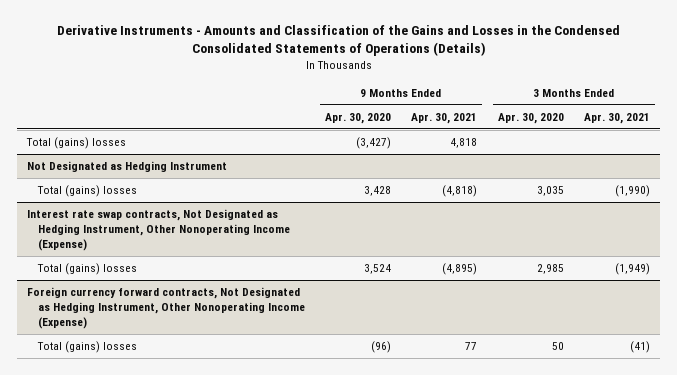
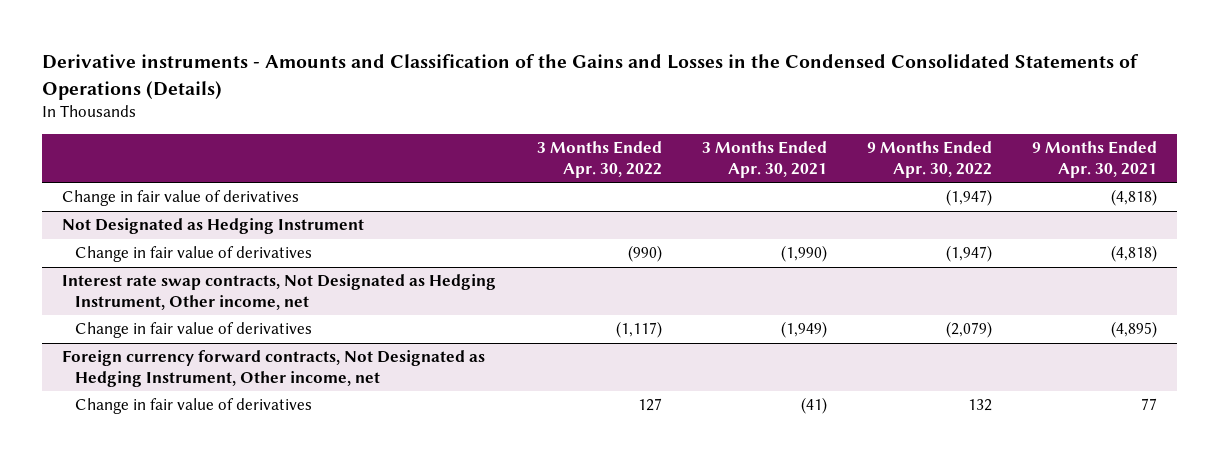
[56,25,620,57] Derivative Instruments - Amounts and Classification of the Gains and Losses in the Condensed Consolidated Statements of Operations (Details) -> [42,54,1140,100] Derivative instruments - Amounts and Classification of the Gains and Losses in the Condensed Consolidated Statements of Operations (Details)
[325,112,392,124] Apr. 30, 2020 -> none
[497,112,564,124] Apr. 30, 2020 -> none
none -> [536,141,662,179] 3 Months Ended Apr. 30, 2022
none -> [866,141,992,179] 9 Months Ended Apr. 30, 2022
[26,137,127,150] Total (gains) losses -> none
none -> [62,190,300,207] Change in fair value of derivatives
[36,185,137,198] Total (gains) losses -> [74,246,312,263] Change in fair value of derivatives
[27,209,290,252] Interest rate swap contracts, Not Designated as Hedging Instrument, Other Nonoperating Income (Expense) -> [62,274,497,310] Interest rate swap contracts, Not Designated as Hedging Instrument, Other income, net
[36,263,137,276] Total (gains) losses -> [74,322,312,339] Change in fair value of derivatives
[27,287,305,330] Foreign currency forward contracts, Not Designated as Hedging Instrument, Other Nonoperating Income (Expense) -> [62,350,486,387] Foreign currency forward contracts, Not Designated as Hedging Instrument, Other income, net
[36,341,137,354] Total (gains) losses -> [74,398,312,415] Change in fair value of derivatives

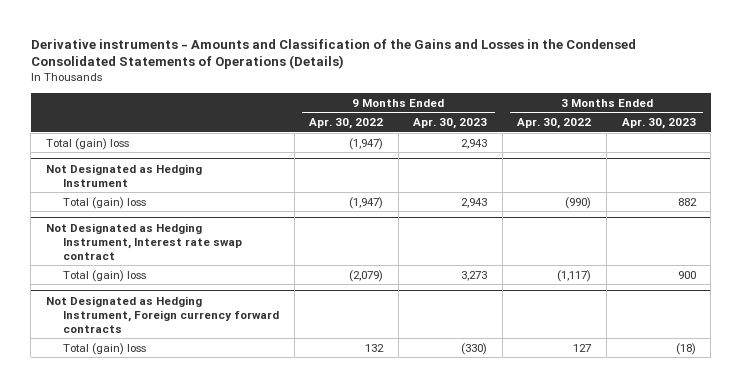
[701,141,827,179] 3 Months Ended Apr. 30, 2021 -> none
[1031,141,1157,179] 9 Months Ended Apr. 30, 2021 -> none
none -> [413,118,488,130] Apr. 30, 2023
none -> [621,118,696,130] Apr. 30, 2023
[62,190,300,207] Change in fair value of derivatives -> [45,137,129,150] Total (gain) loss
[74,246,312,263] Change in fair value of derivatives -> [63,196,147,209] Total (gain) loss
[62,274,497,310] Interest rate swap contracts, Not Designated as Hedging Instrument, Other income, net -> [45,222,243,260] Not Designated as Hedging Instrument, Interest rate swap contract
[74,322,312,339] Change in fair value of derivatives -> [63,269,147,282] Total (gain) loss
[62,350,486,387] Foreign currency forward contracts, Not Designated as Hedging Instrument, Other income, net -> [45,295,280,333] Not Designated as Hedging Instrument, Foreign currency forward contracts
[74,398,312,415] Change in fair value of derivatives -> [63,342,147,355] Total (gain) loss

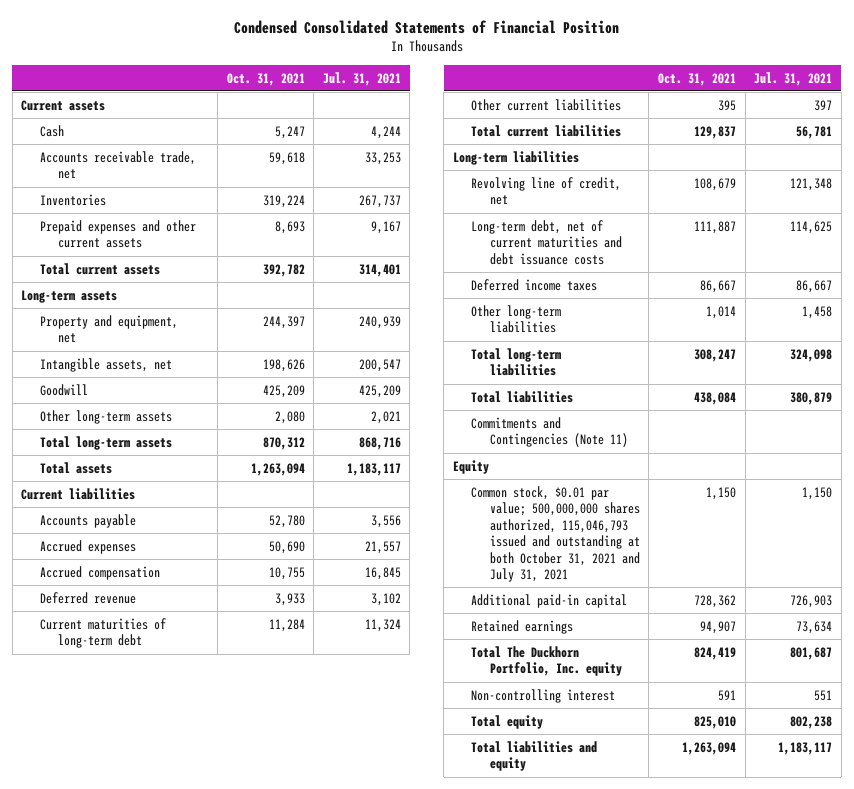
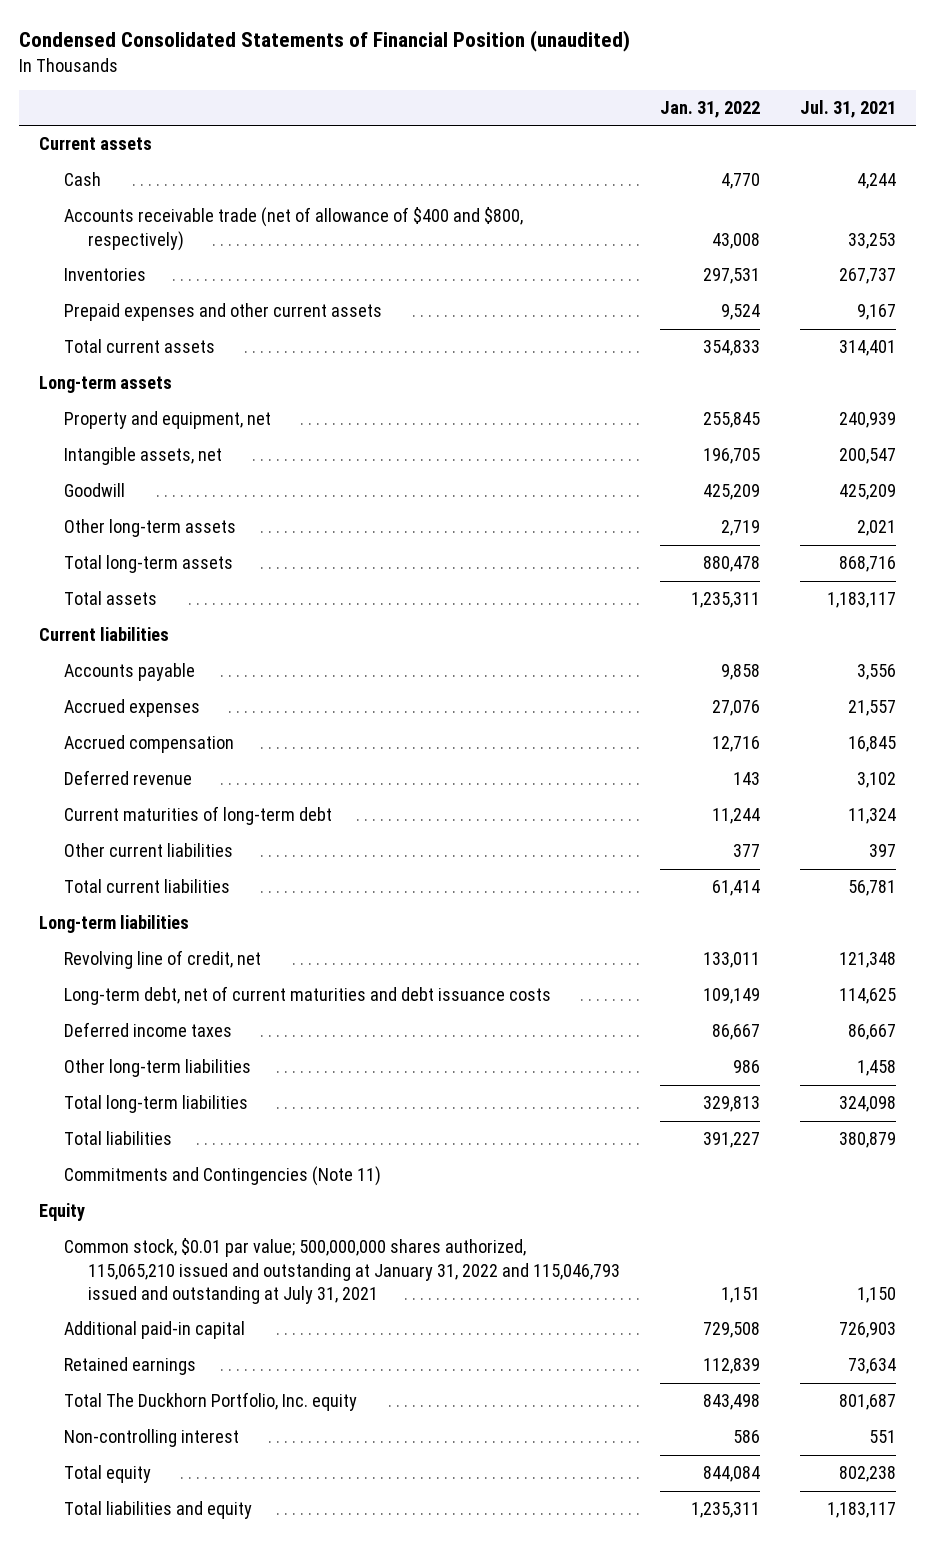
[233,20,619,35] Condensed Consolidated Statements of Financial Position -> [18,30,630,53] Condensed Consolidated Statements of Financial Position (unaudited)
[226,72,305,86] Oct. 31, 2021 -> none
none -> [660,100,761,118] Jan. 31, 2022
[39,150,196,180] Accounts receivable trade, net -> [63,207,523,251] Accounts receivable trade (net of allowance of $400 and $800, respectively)
[471,485,640,583] Common stock, $0.01 par value; 500,000,000 shares authorized, 115,046,793 issued and outstanding at both October 31, 2021 and July 31, 2021 -> [63,1238,621,1304] Common stock, $0.01 par value; 500,000,000 shares authorized, 115,065,210 issued and outstanding at January 31, 2022 and 115,046,793 issued and outstanding at July 31, 2021

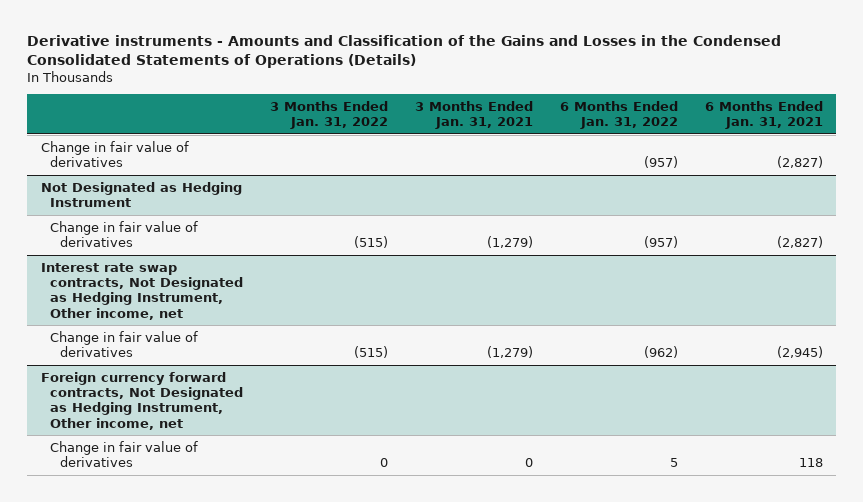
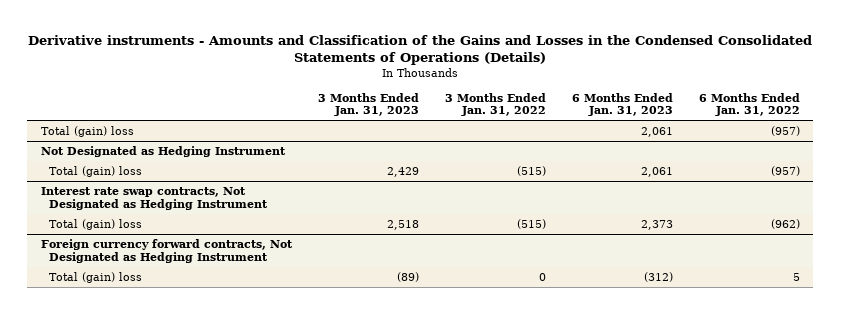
[414,100,533,129] 3 Months Ended Jan. 31, 2021 -> none
[704,100,823,129] 6 Months Ended Jan. 31, 2021 -> none
none -> [317,92,419,117] 3 Months Ended Jan. 31, 2023
none -> [572,92,674,117] 6 Months Ended Jan. 31, 2023
[40,140,189,167] Change in fair value of derivatives -> [40,126,134,138] Total (gain) loss
[50,220,199,247] Change in fair value of derivatives -> [48,166,142,178] Total (gain) loss
[40,262,244,320] Interest rate swap contracts, Not Designated as Hedging Instrument, Other income, net -> [40,187,268,210] Interest rate swap contracts, Not Designated as Hedging Instrument
[50,330,199,357] Change in fair value of derivatives -> [48,219,142,231] Total (gain) loss
[40,371,244,430] Foreign currency forward contracts, Not Designated as Hedging Instrument, Other income, net -> [40,239,293,263] Foreign currency forward contracts, Not Designated as Hedging Instrument
[50,440,199,467] Change in fair value of derivatives -> [48,272,142,284] Total (gain) loss

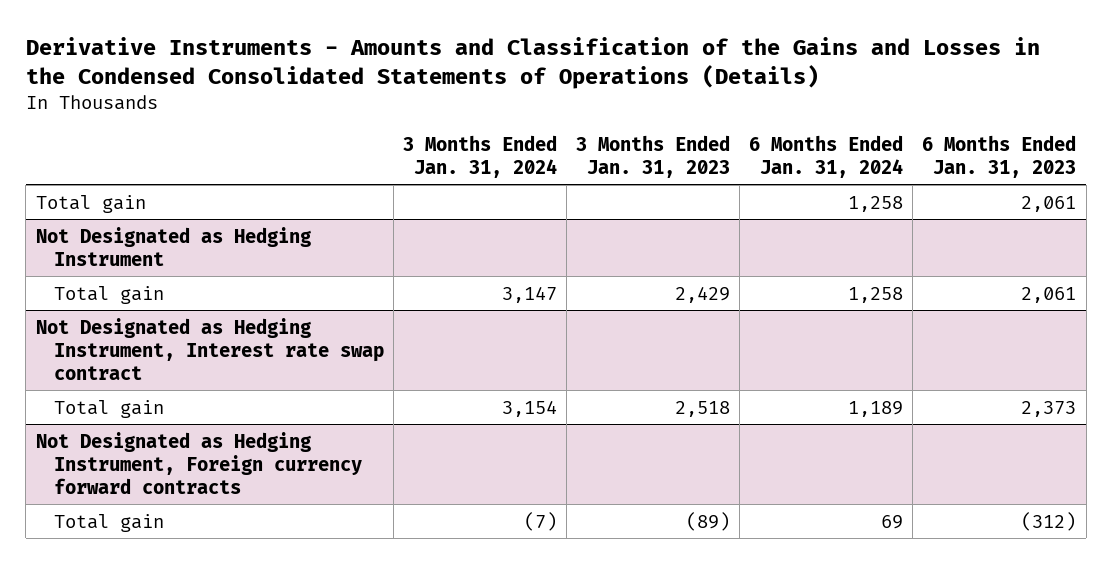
[28,34,813,65] Derivative instruments - Amounts and Classification of the Gains and Losses in the Condensed Consolidated Statements of Operations (Details) -> [25,36,1040,89] Derivative Instruments - Amounts and Classification of the Gains and Losses in the Condensed Consolidated Statements of Operations (Details)
[444,92,546,117] 3 Months Ended Jan. 31, 2022 -> none
[699,92,801,117] 6 Months Ended Jan. 31, 2022 -> none
none -> [402,134,557,178] 3 Months Ended Jan. 31, 2024
none -> [749,134,904,178] 6 Months Ended Jan. 31, 2024
[40,126,134,138] Total (gain) loss -> [35,194,146,213] Total gain
[48,166,142,178] Total (gain) loss -> [53,285,164,304] Total gain
[40,187,268,210] Interest rate swap contracts, Not Designated as Hedging Instrument -> [35,317,384,380] Not Designated as Hedging Instrument, Interest rate swap contract
[48,219,142,231] Total (gain) loss -> [53,399,164,418] Total gain
[40,239,293,263] Foreign currency forward contracts, Not Designated as Hedging Instrument -> [35,431,362,494] Not Designated as Hedging Instrument, Foreign currency forward contracts
[48,272,142,284] Total (gain) loss -> [53,513,164,532] Total gain

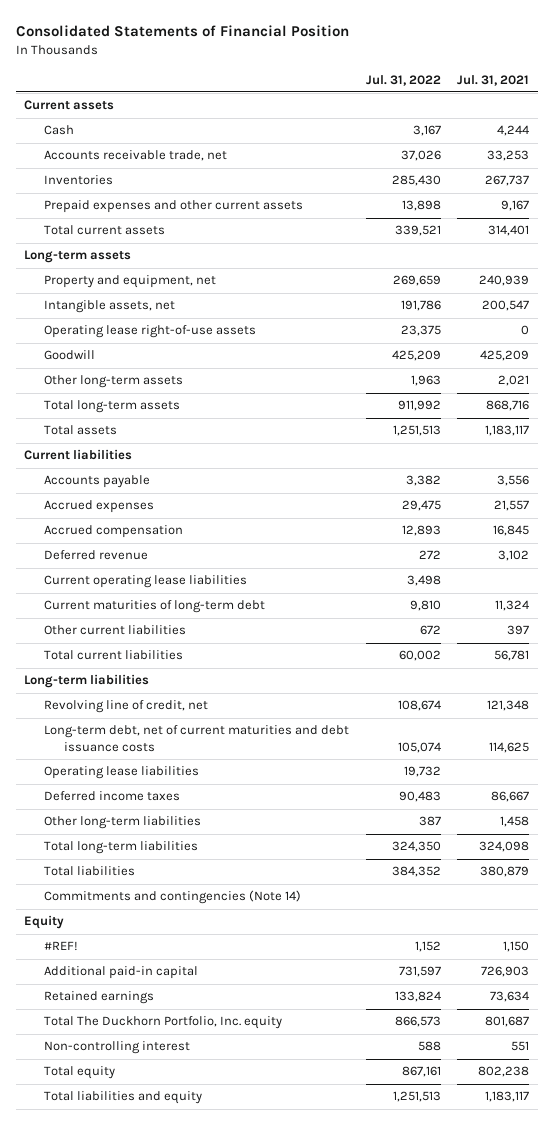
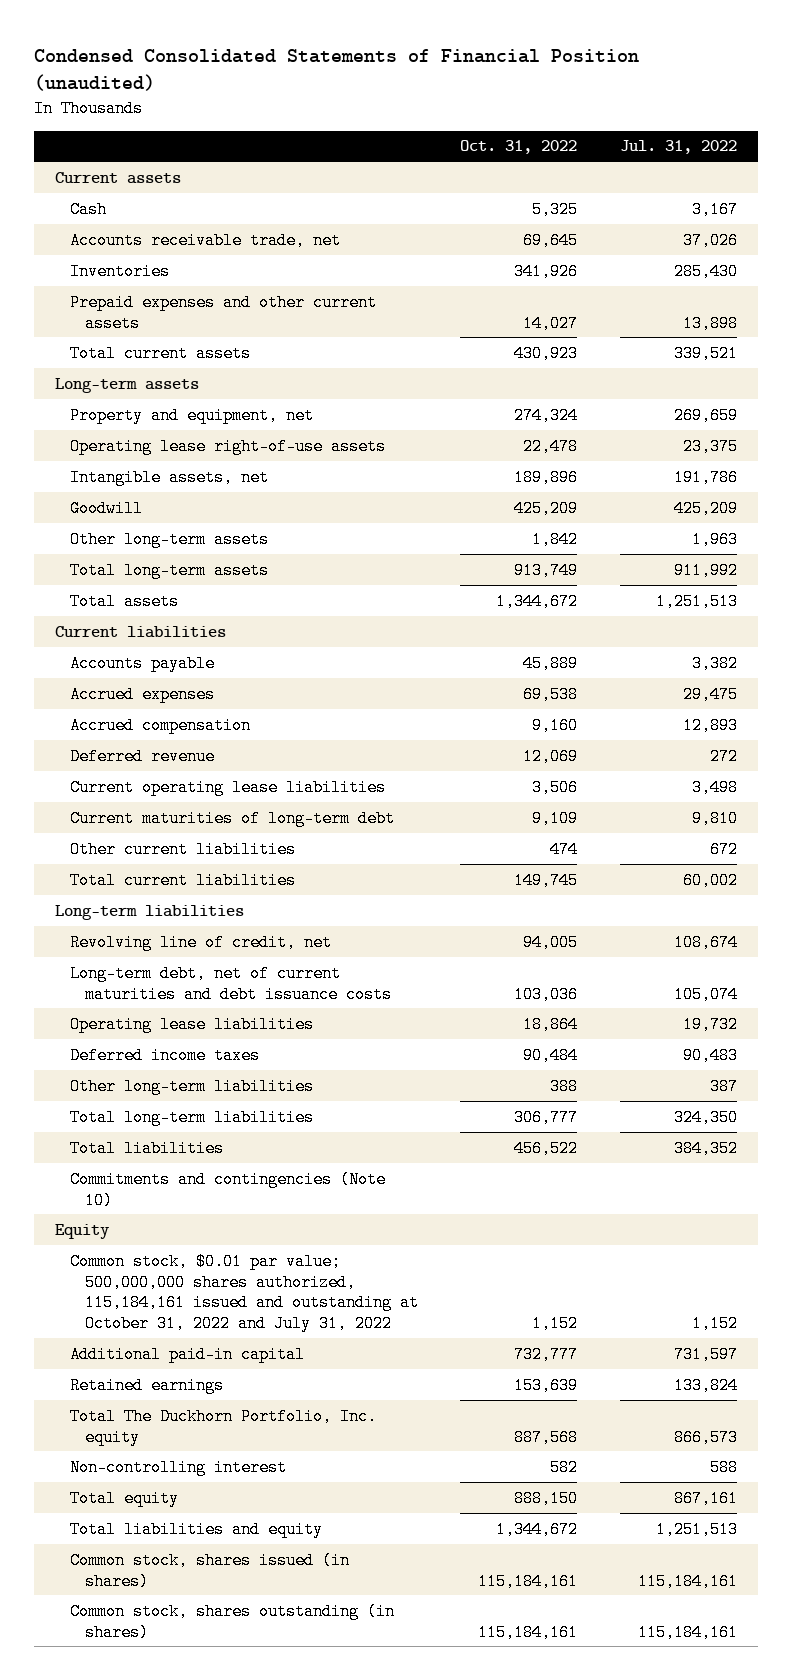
[16,25,350,38] Consolidated Statements of Financial Position -> [34,48,640,92] Condensed Consolidated Statements of Financial Position (unaudited)
[457,74,530,86] Jul. 31, 2021 -> none
none -> [460,140,578,155] Oct. 31, 2022
[44,300,176,314] Intangible assets, net -> [69,468,269,486] Intangible assets, net
[44,890,302,905] Commitments and contingencies (Note 14) -> [69,1170,386,1209] Commitments and contingencies (Note 10)
[44,941,79,952] #REF! -> [69,1252,419,1333] Common stock, $0.01 par value; 500,000,000 shares authorized, 115,184,161 issued and outstanding at October 31, 2022 and July 31, 2022
none -> [69,1551,350,1590] Common stock, shares issued (in shares)
none -> [69,1602,395,1641] Common stock, shares outstanding (in shares)

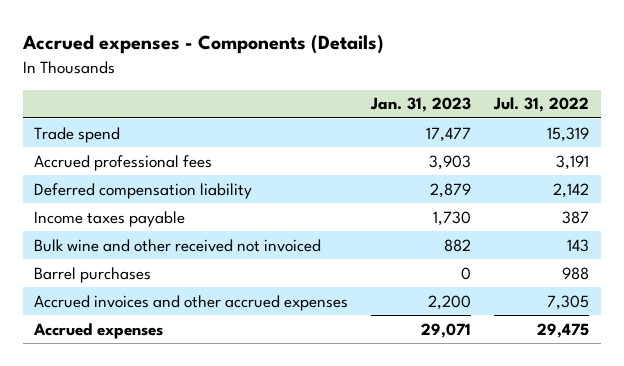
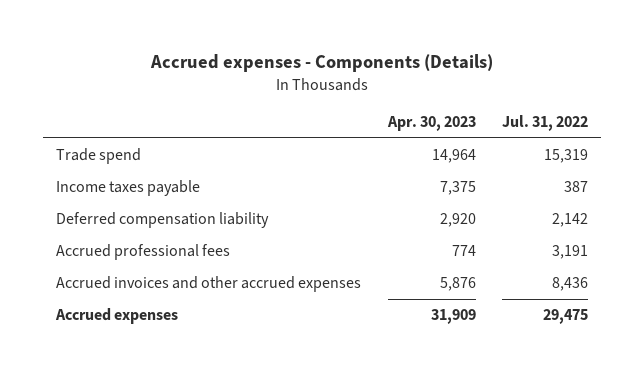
[370,97,472,113] Jan. 31, 2023 -> none
none -> [386,116,476,132] Apr. 30, 2023
[34,238,322,252] Bulk wine and other received not invoiced -> none
[34,266,152,283] Barrel purchases -> none
[34,182,253,199] Deferred compensation liability -> [56,212,270,229] Deferred compensation liability
[34,154,213,171] Accrued professional fees -> [56,244,231,261] Accrued professional fees
[547,294,590,310] 7,305 -> [551,277,588,292] 8,436

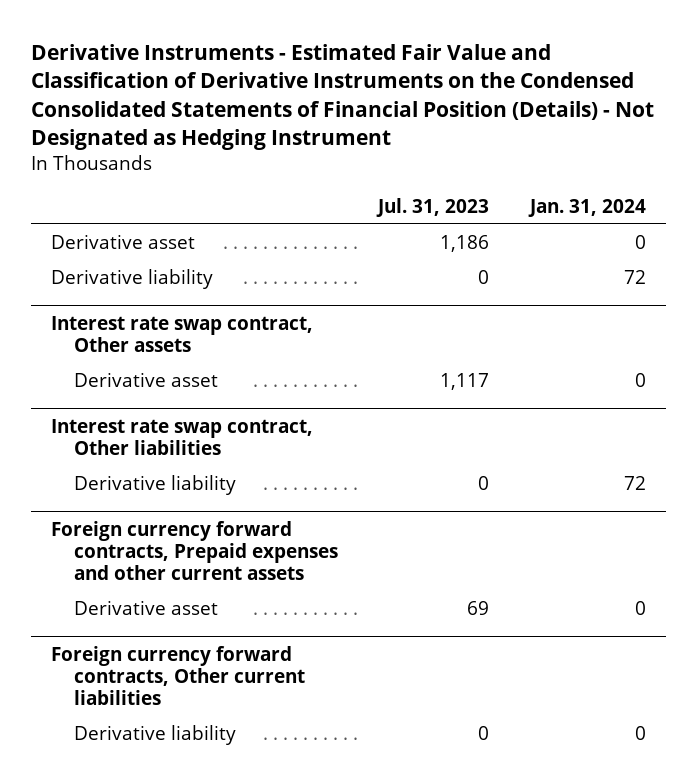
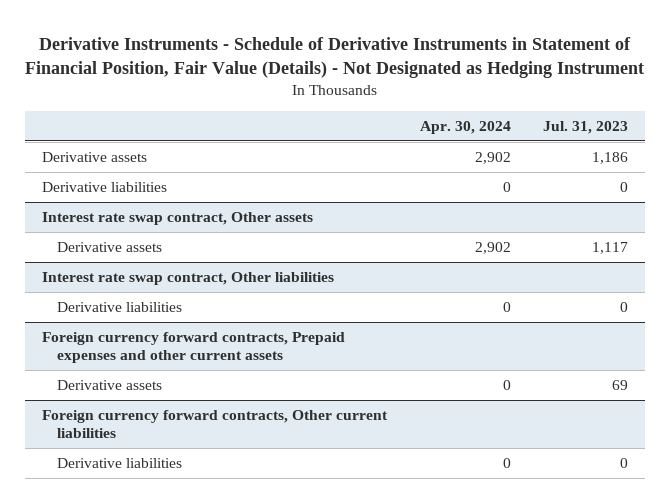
[30,43,654,151] Derivative Instruments - Estimated Fair Value and Classification of Derivative Instruments on the Condensed Consolidated Statements of Financial Position (Details) - Not Designated as Hedging Instrument -> [25,36,645,78] Derivative Instruments - Schedule of Derivative Instruments in Statement of Financial Position, Fair Value (Details) - Not Designated as Hedging Instrument
[527,198,646,217] Jan. 31, 2024 -> none
none -> [419,120,511,134] Apr. 30, 2024
[51,234,196,250] Derivative asset -> [41,152,147,163] Derivative assets
[51,269,214,290] Derivative liability -> [41,182,167,193] Derivative liabilities
[74,372,219,388] Derivative asset -> [56,242,162,253] Derivative assets
[74,475,237,496] Derivative liability -> [56,302,182,313] Derivative liabilities
[74,600,219,616] Derivative asset -> [56,380,162,391] Derivative assets
[74,725,237,746] Derivative liability -> [56,458,182,469] Derivative liabilities

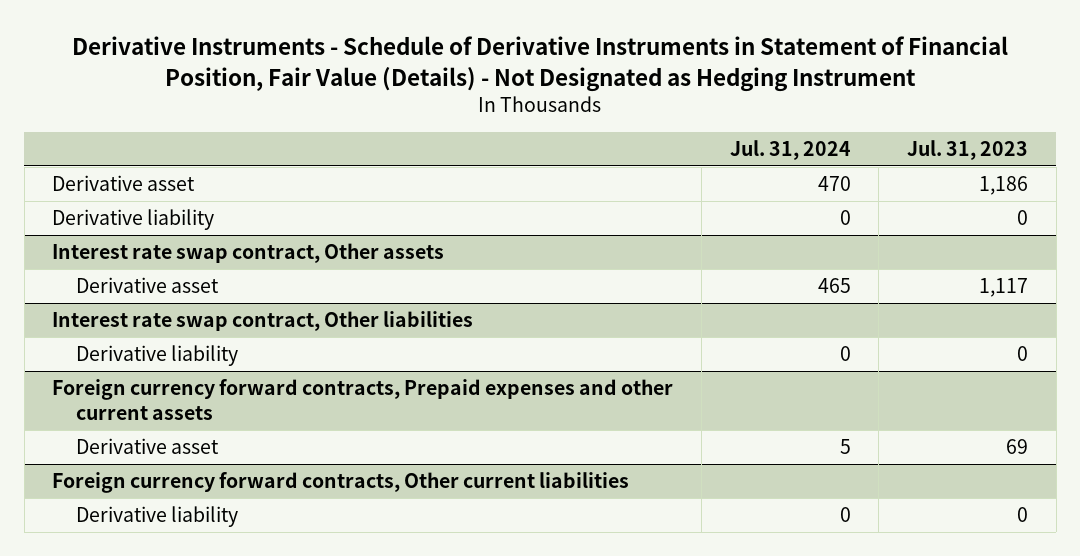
[419,120,511,134] Apr. 30, 2024 -> none
none -> [729,140,851,161] Jul. 31, 2024
[41,152,147,163] Derivative assets -> [52,175,196,192] Derivative asset
[41,182,167,193] Derivative liabilities -> [52,209,215,231] Derivative liability
[56,242,162,253] Derivative assets -> [75,277,219,294] Derivative asset
[56,302,182,313] Derivative liabilities -> [75,345,238,367] Derivative liability
[56,380,162,391] Derivative assets -> [75,438,219,455] Derivative asset
[56,458,182,469] Derivative liabilities -> [75,506,238,528] Derivative liability

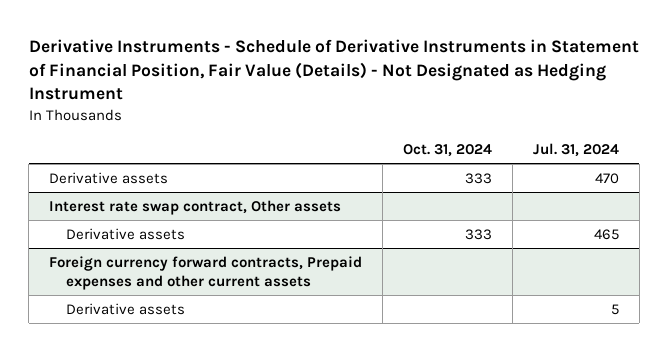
[907,140,1029,161] Jul. 31, 2023 -> none
none -> [402,143,492,157] Oct. 31, 2024
[52,209,215,231] Derivative liability -> none
[52,175,196,192] Derivative asset -> [49,171,169,184] Derivative assets
[52,311,474,332] Interest rate swap contract, Other liabilities -> none
[75,345,238,367] Derivative liability -> none
[75,277,219,294] Derivative asset -> [65,227,185,240] Derivative assets
[52,472,630,494] Foreign currency forward contracts, Other current liabilities -> none
[75,506,238,528] Derivative liability -> none
[75,438,219,455] Derivative asset -> [65,302,185,315] Derivative assets

